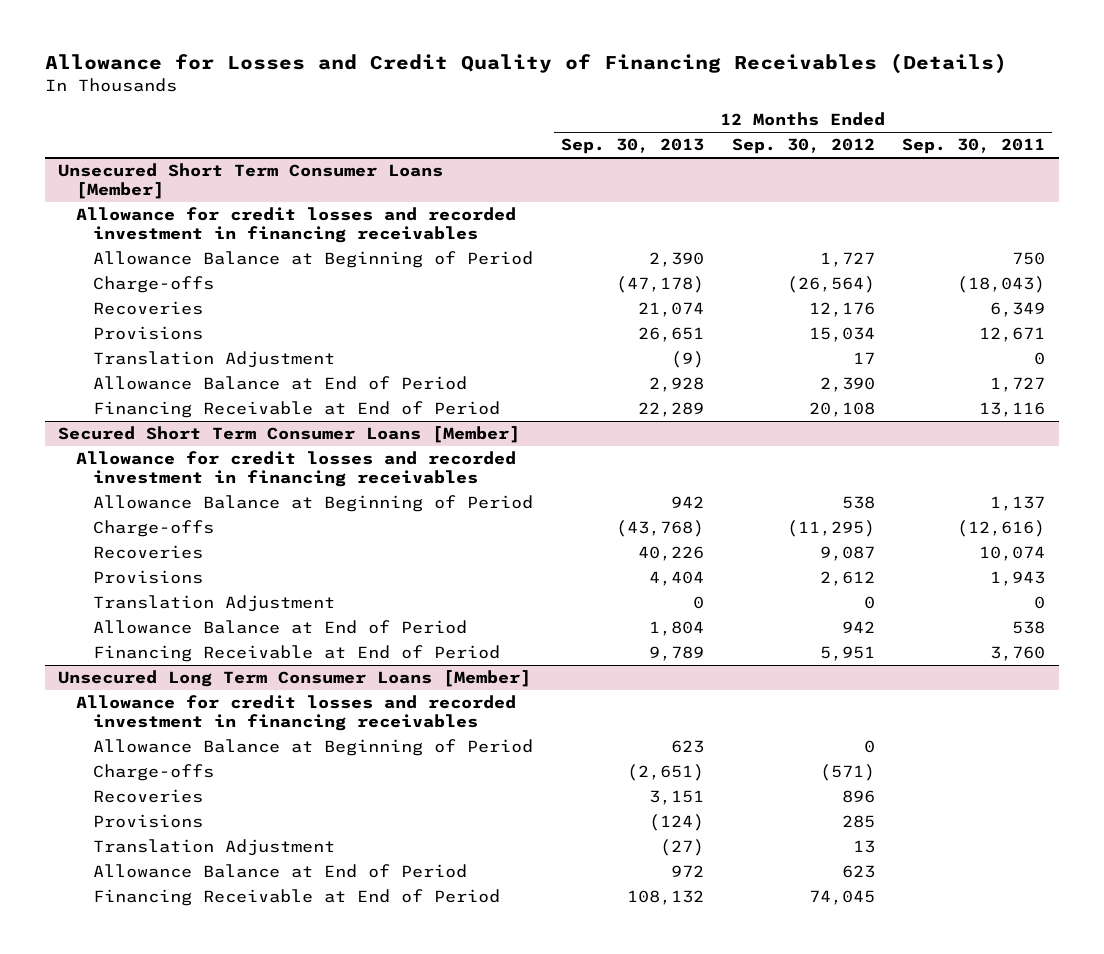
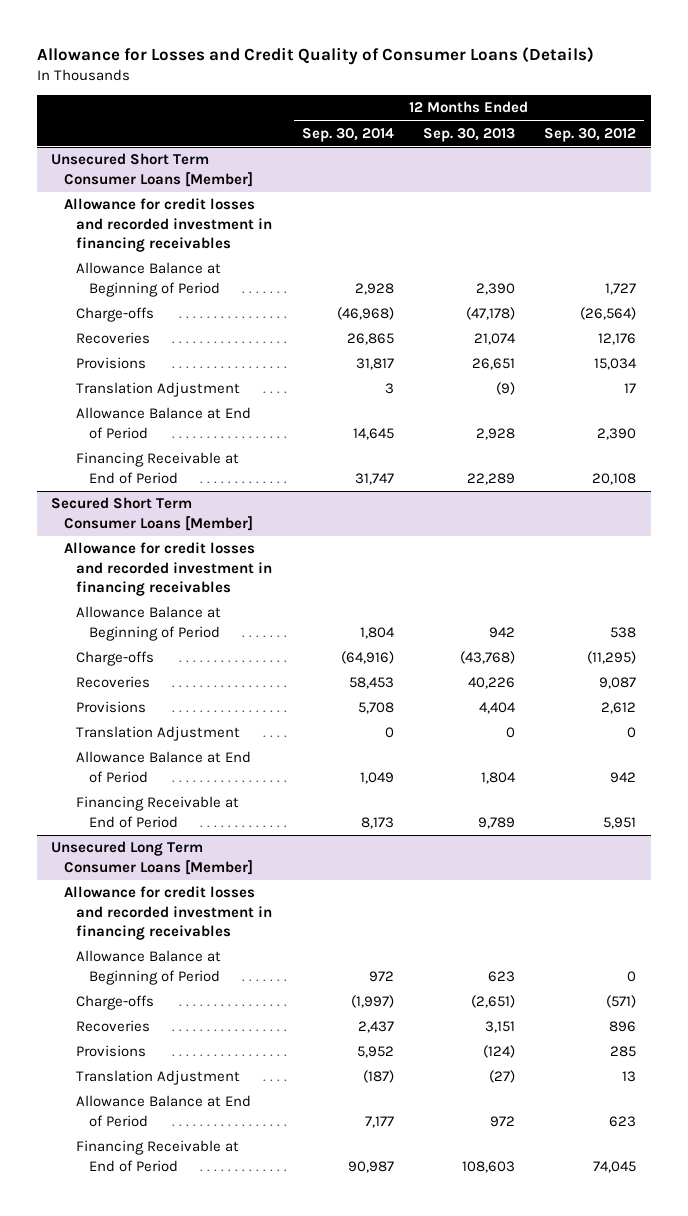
[44,53,1007,75] Allowance for Losses and Credit Quality of Financing Receivables (Details) -> [36,46,594,65] Allowance for Losses and Credit Quality of Consumer Loans (Details)
[902,138,1046,155] Sep. 30, 2011 -> none
none -> [301,127,394,142] Sep. 30, 2014
[626,890,704,906] 108,132 -> [462,1160,516,1173] 108,603

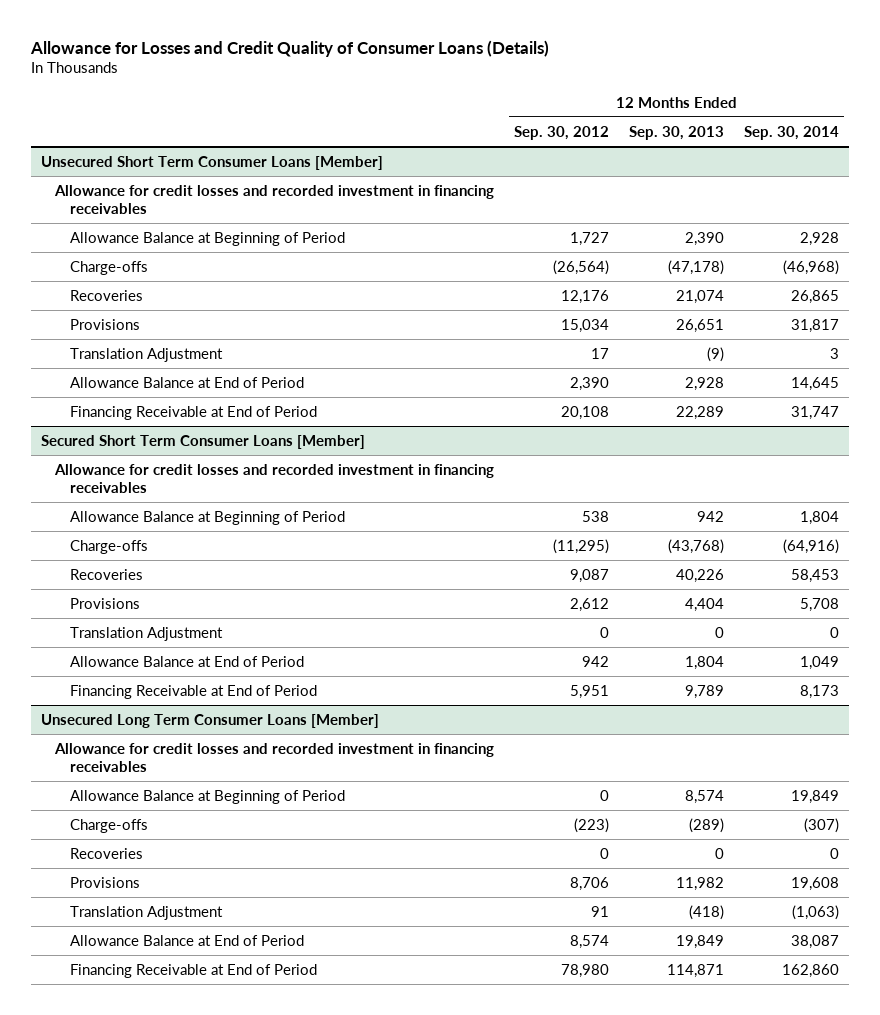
[368,970,394,982] 972 -> [791,789,840,804] 19,849
[488,970,516,982] 623 -> [685,789,725,804] 8,574
[350,995,394,1009] (1,997) -> [804,817,840,833] (307)
[471,995,516,1009] (2,651) -> [689,817,725,833] (289)
[606,995,637,1009] (571) -> [574,817,610,833] (223)
[357,1021,394,1034] 2,437 -> [830,847,840,859] 0
[485,1021,516,1034] 3,151 -> [715,847,725,859] 0
[609,1021,637,1033] 896 -> [600,847,610,859] 0
[356,1046,394,1059] 5,952 -> [791,876,840,891] 19,608
[483,1045,516,1059] (124) -> [676,876,725,891] 11,982
[610,1046,637,1058] 285 -> [570,876,610,891] 8,706
[362,1070,394,1084] (187) -> [792,904,840,920] (1,063)
[489,1070,516,1084] (27) -> [689,904,725,920] (418)
[622,1071,637,1083] 13 -> [591,905,610,917] 91
[364,1115,394,1128] 7,177 -> [791,934,840,949] 38,087
[490,1115,516,1127] 972 -> [676,934,725,949] 19,849
[609,1115,637,1127] 623 -> [570,934,610,949] 8,574
[347,1160,394,1173] 90,987 -> [782,963,840,978] 162,860
[462,1160,516,1173] 108,603 -> [667,963,725,978] 114,871
[593,1160,637,1173] 74,045 -> [561,963,610,978] 78,980

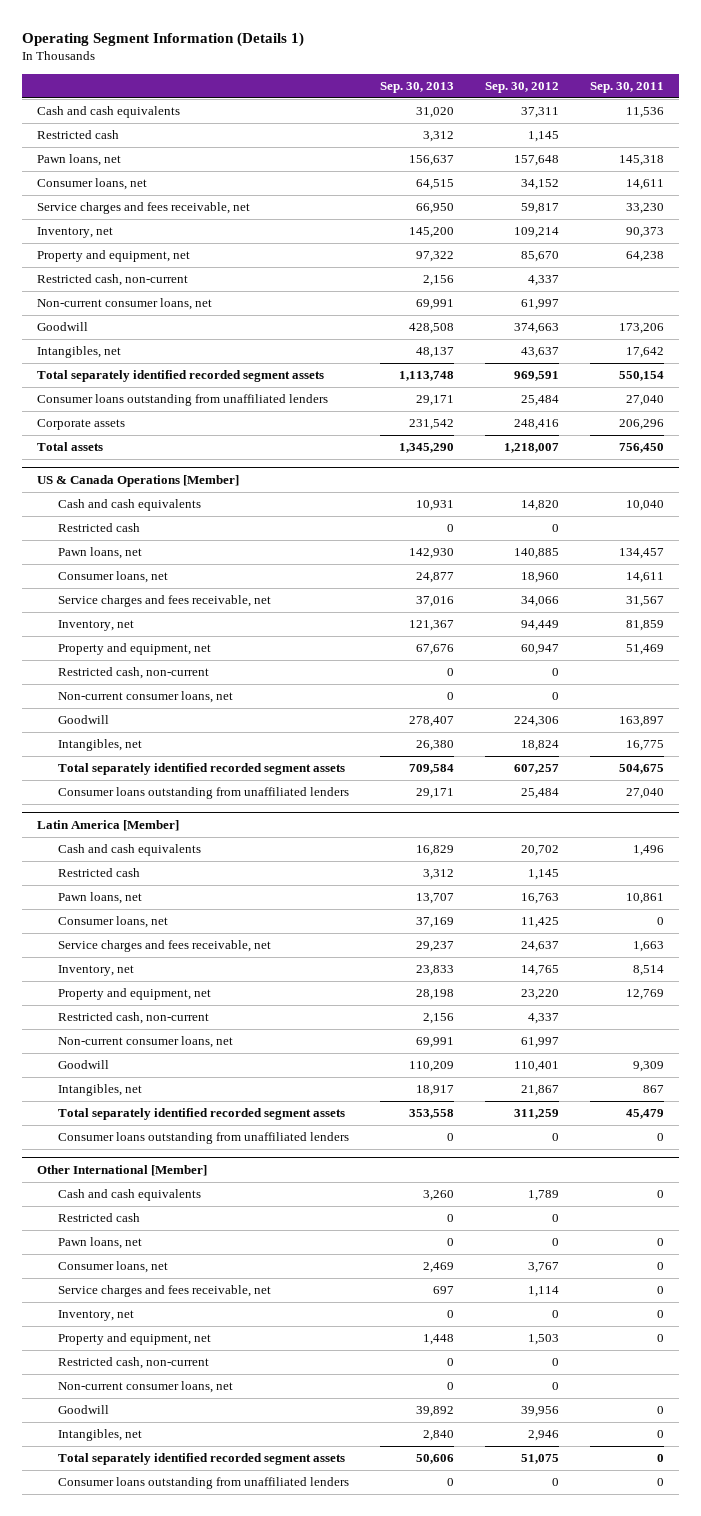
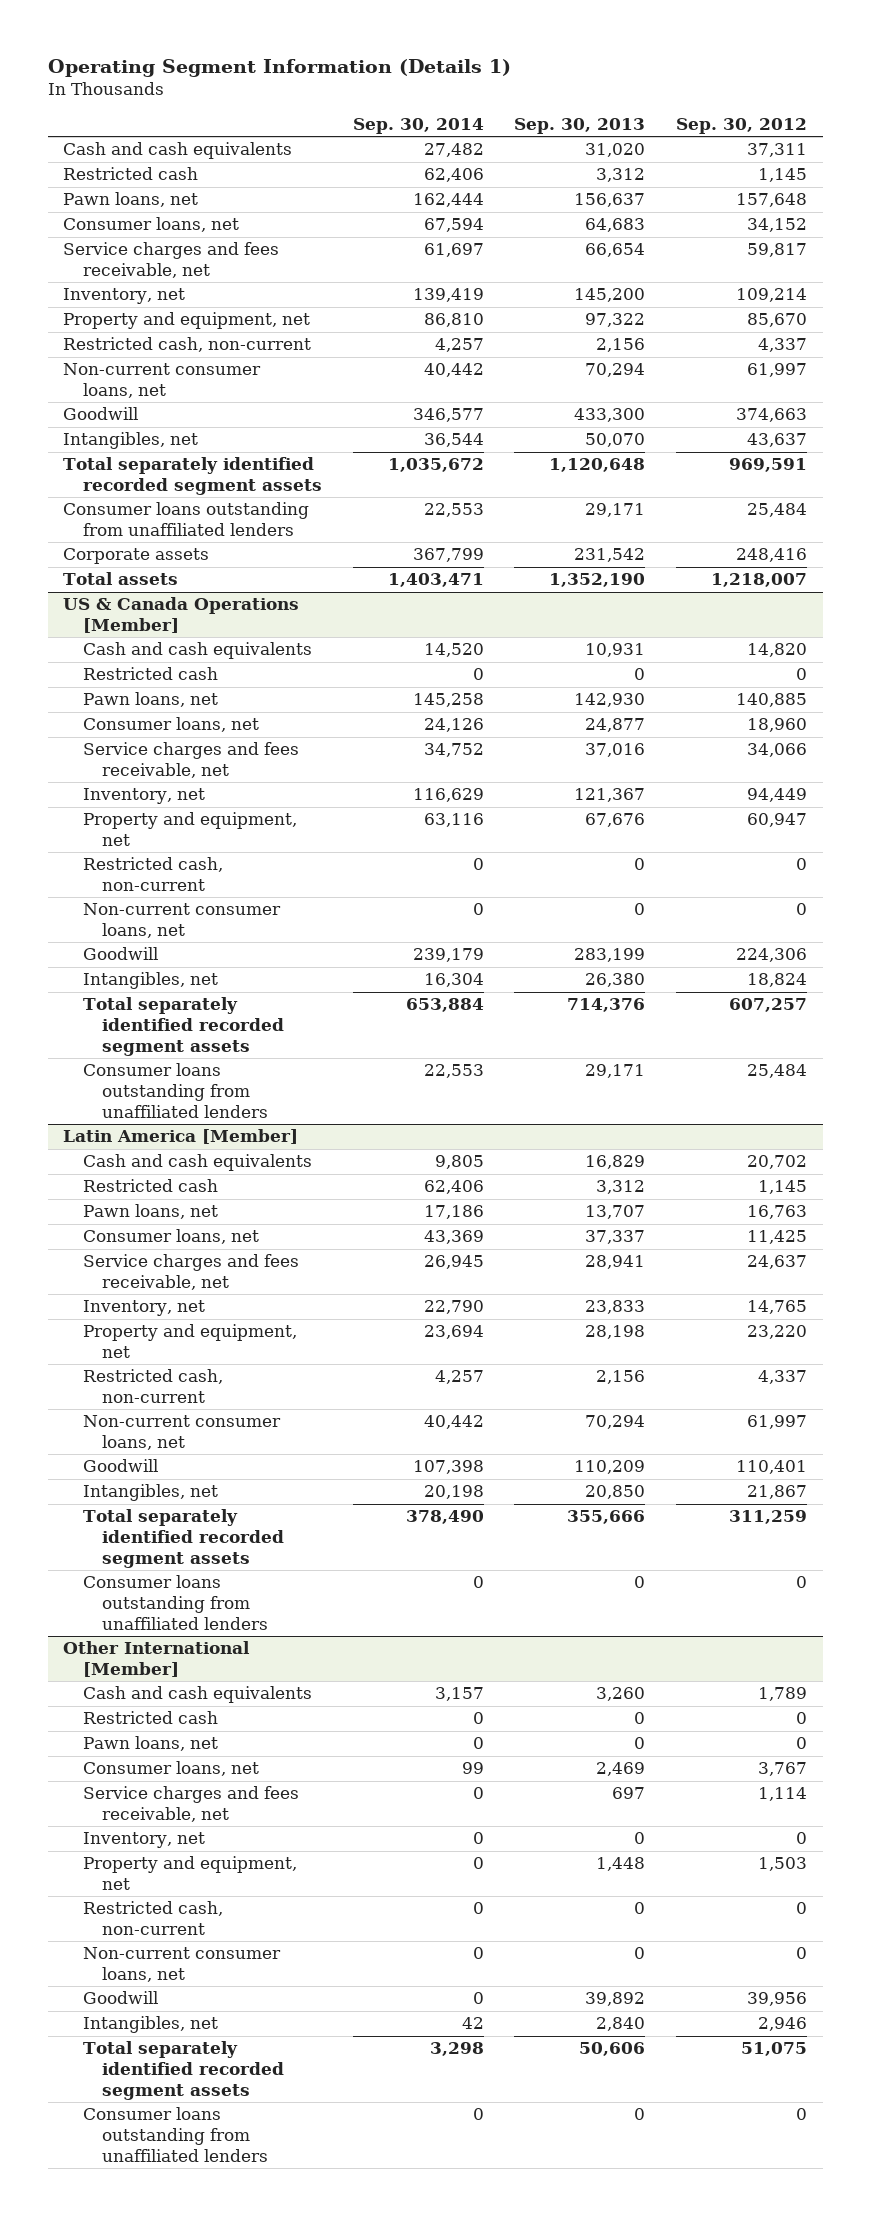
[589,81,664,93] Sep. 30, 2011 -> none
none -> [352,117,484,134] Sep. 30, 2014
[416,179,455,191] 64,515 -> [585,218,646,233] 64,683
[416,203,455,215] 66,950 -> [585,243,646,258] 66,654
[416,299,455,311] 69,991 -> [585,363,646,378] 70,294
[409,323,455,335] 428,508 -> [574,408,646,423] 433,300
[416,347,455,359] 48,137 -> [585,433,646,448] 50,070
[399,371,455,382] 1,113,748 -> [549,458,646,473] 1,120,648
[399,443,455,454] 1,345,290 -> [549,573,646,588] 1,352,190
[409,716,455,728] 278,407 -> [574,948,646,963] 283,199
[409,764,455,775] 709,584 -> [567,998,646,1013] 714,376
[416,917,455,929] 37,169 -> [585,1230,646,1245] 37,337
[416,941,455,953] 29,237 -> [585,1255,646,1270] 28,941
[416,1037,455,1049] 69,991 -> [585,1415,646,1430] 70,294
[416,1085,455,1097] 18,917 -> [585,1485,646,1500] 20,850
[409,1109,455,1120] 353,558 -> [567,1510,646,1525] 355,666

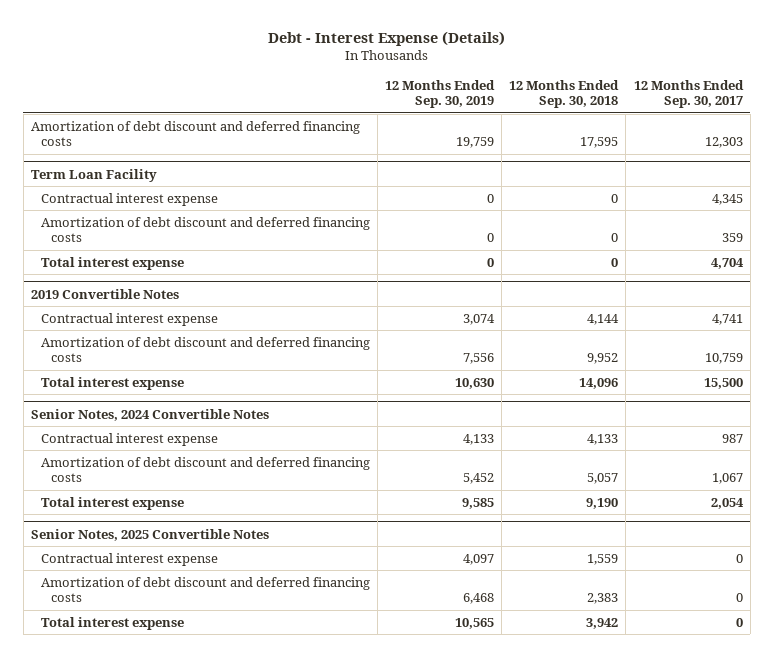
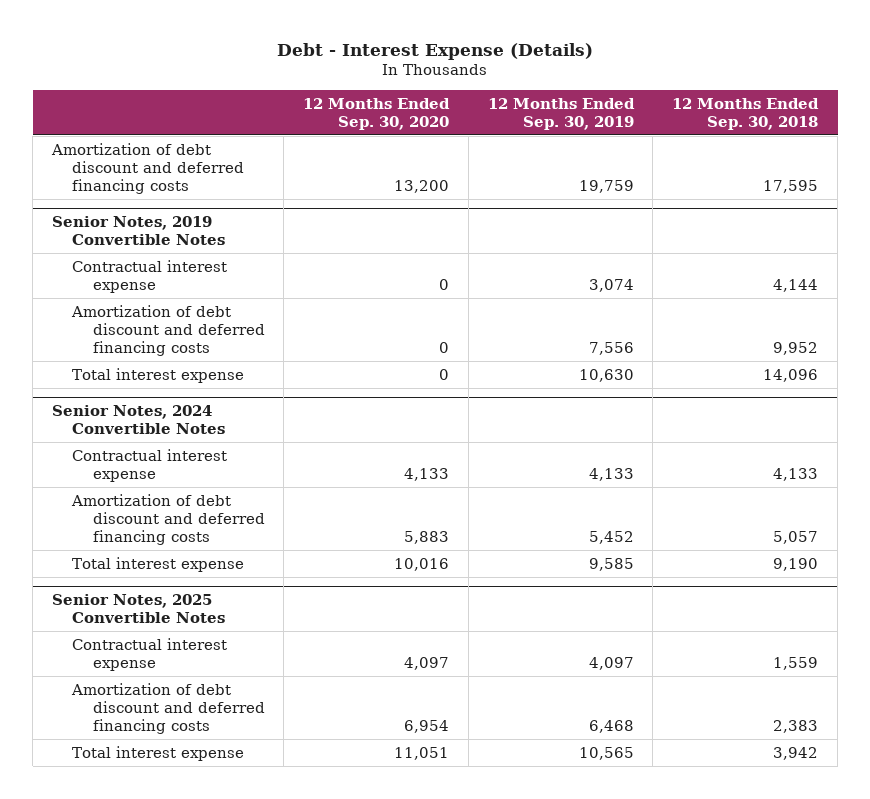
[633,79,744,109] 12 Months Ended Sep. 30, 2017 -> none
none -> [303,97,451,130] 12 Months Ended Sep. 30, 2020
[30,168,157,182] Term Loan Facility -> none
[40,192,218,206] Contractual interest expense -> none
[40,216,370,243] Amortization of debt discount and deferred financing costs -> none
[40,256,184,270] Total interest expense -> none
[30,288,179,299] 2019 Convertible Notes -> [52,215,226,245] Senior Notes, 2019 Convertible Notes

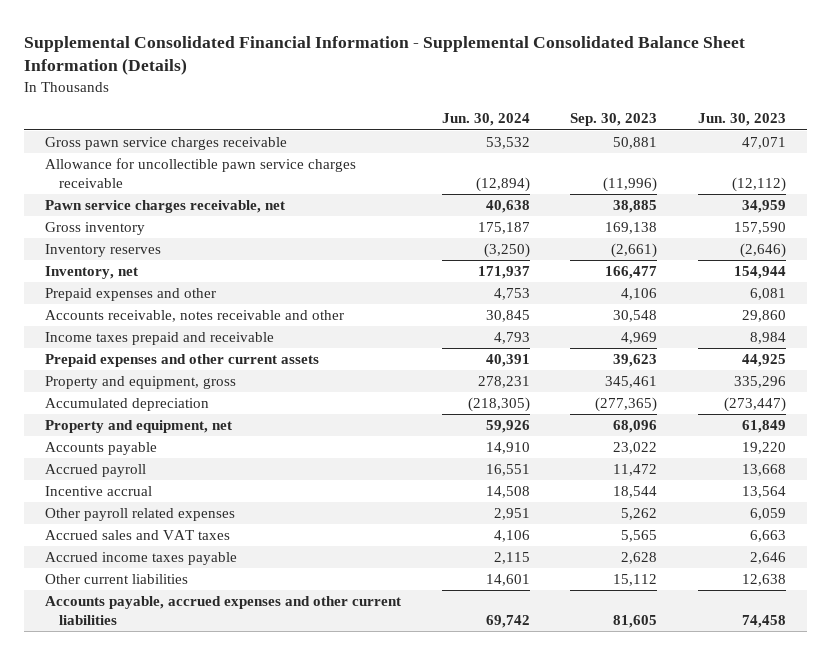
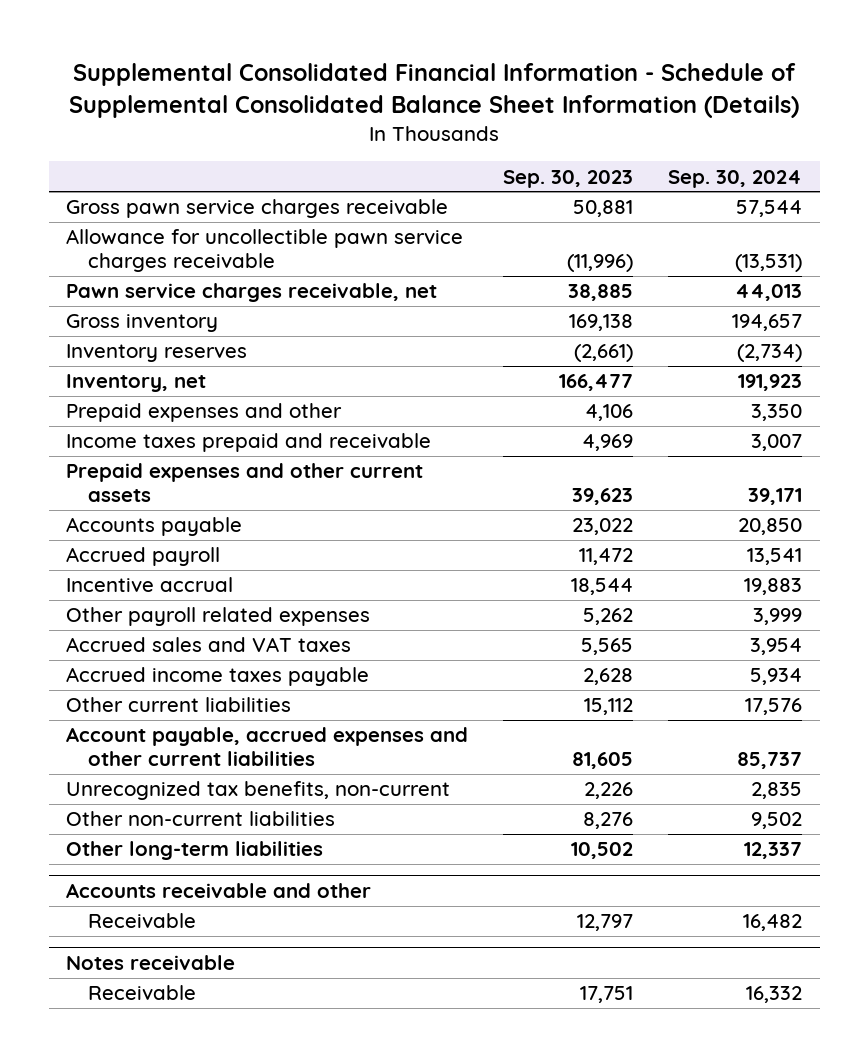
[24,35,746,76] Supplemental Consolidated Financial Information - Supplemental Consolidated Balance Sheet Information (Details) -> [69,62,800,118] Supplemental Consolidated Financial Information - Schedule of Supplemental Consolidated Balance Sheet Information (Details)
[441,113,530,127] Jun. 30, 2024 -> none
[698,113,787,127] Jun. 30, 2023 -> none
none -> [668,169,803,188] Sep. 30, 2024
[44,310,344,323] Accounts receivable, notes receivable and other -> none
[44,376,236,390] Property and equipment, gross -> none
[44,398,209,412] Accumulated depreciation -> none
[44,420,232,434] Property and equipment, net -> none
[44,596,401,625] Accounts payable, accrued expenses and other current liabilities -> [66,727,469,767] Account payable, accrued expenses and other current liabilities
none -> [66,781,451,801] Unrecognized tax benefits, non-current
none -> [66,811,336,827] Other non-current liabilities
none -> [66,841,324,861] Other long-term liabilities
none -> [66,883,372,899] Accounts receivable and other
none -> [88,913,197,929] Receivable
none -> [66,955,236,971] Notes receivable
none -> [88,985,197,1001] Receivable

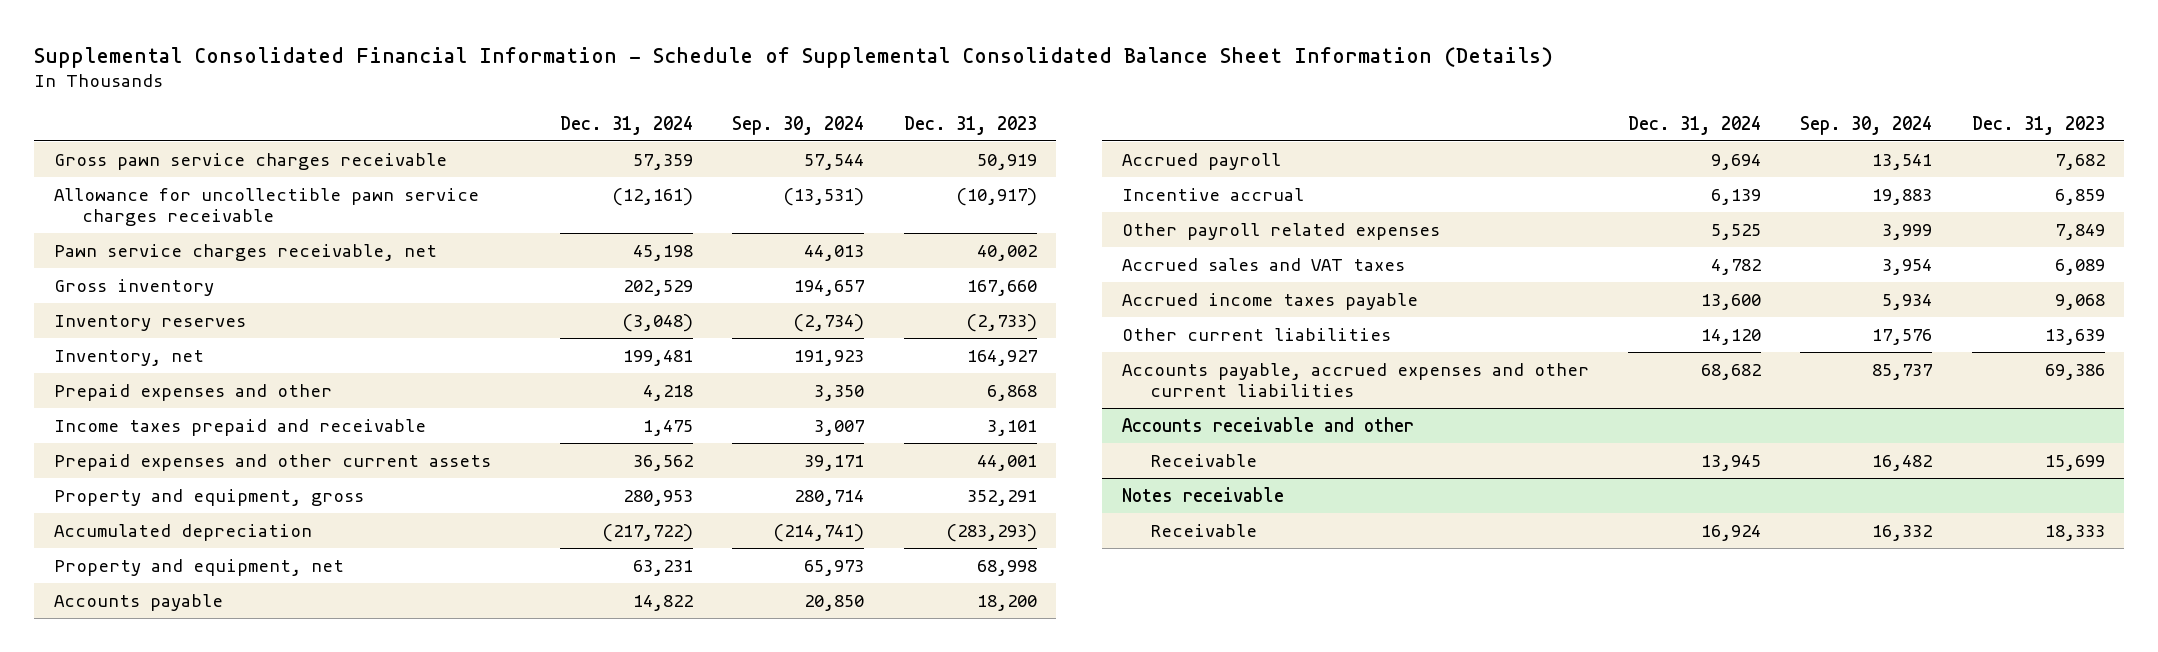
[503,169,634,188] Sep. 30, 2023 -> none
none -> [560,115,694,135] Dec. 31, 2024
none -> [903,115,1037,135] Dec. 31, 2023
none -> [53,488,364,506] Property and equipment, gross
none -> [53,523,312,541] Accumulated depreciation
none -> [53,558,344,576] Property and equipment, net
[66,781,451,801] Unrecognized tax benefits, non-current -> none
[66,811,336,827] Other non-current liabilities -> none
[66,841,324,861] Other long-term liabilities -> none
[66,727,469,767] Account payable, accrued expenses and other current liabilities -> [1121,362,1589,398] Accounts payable, accrued expenses and other current liabilities

